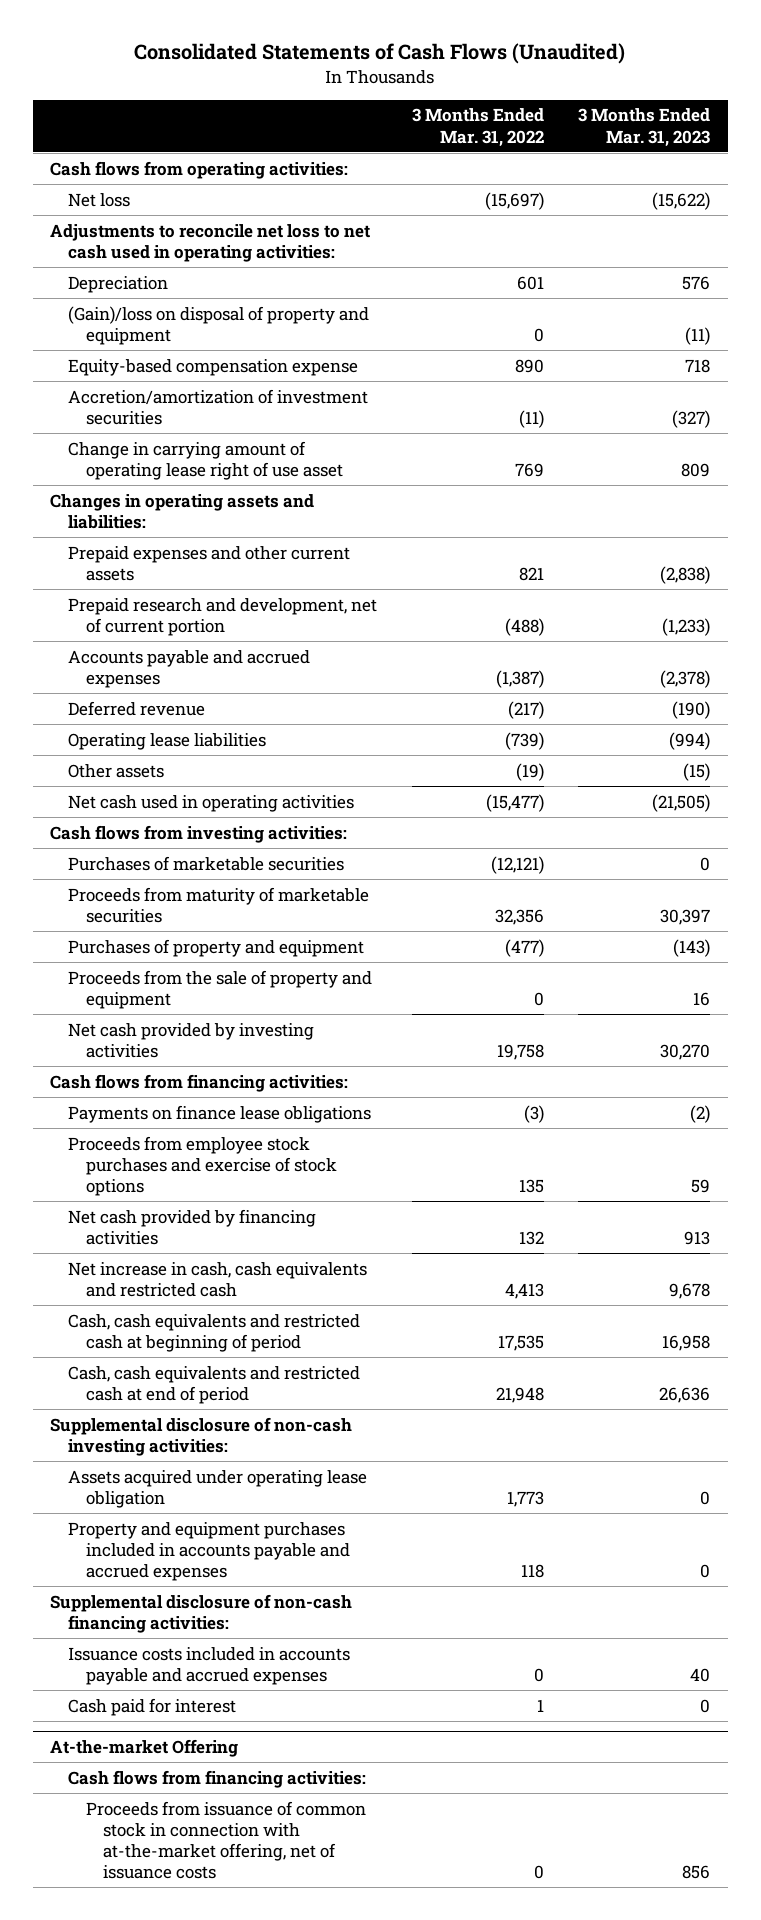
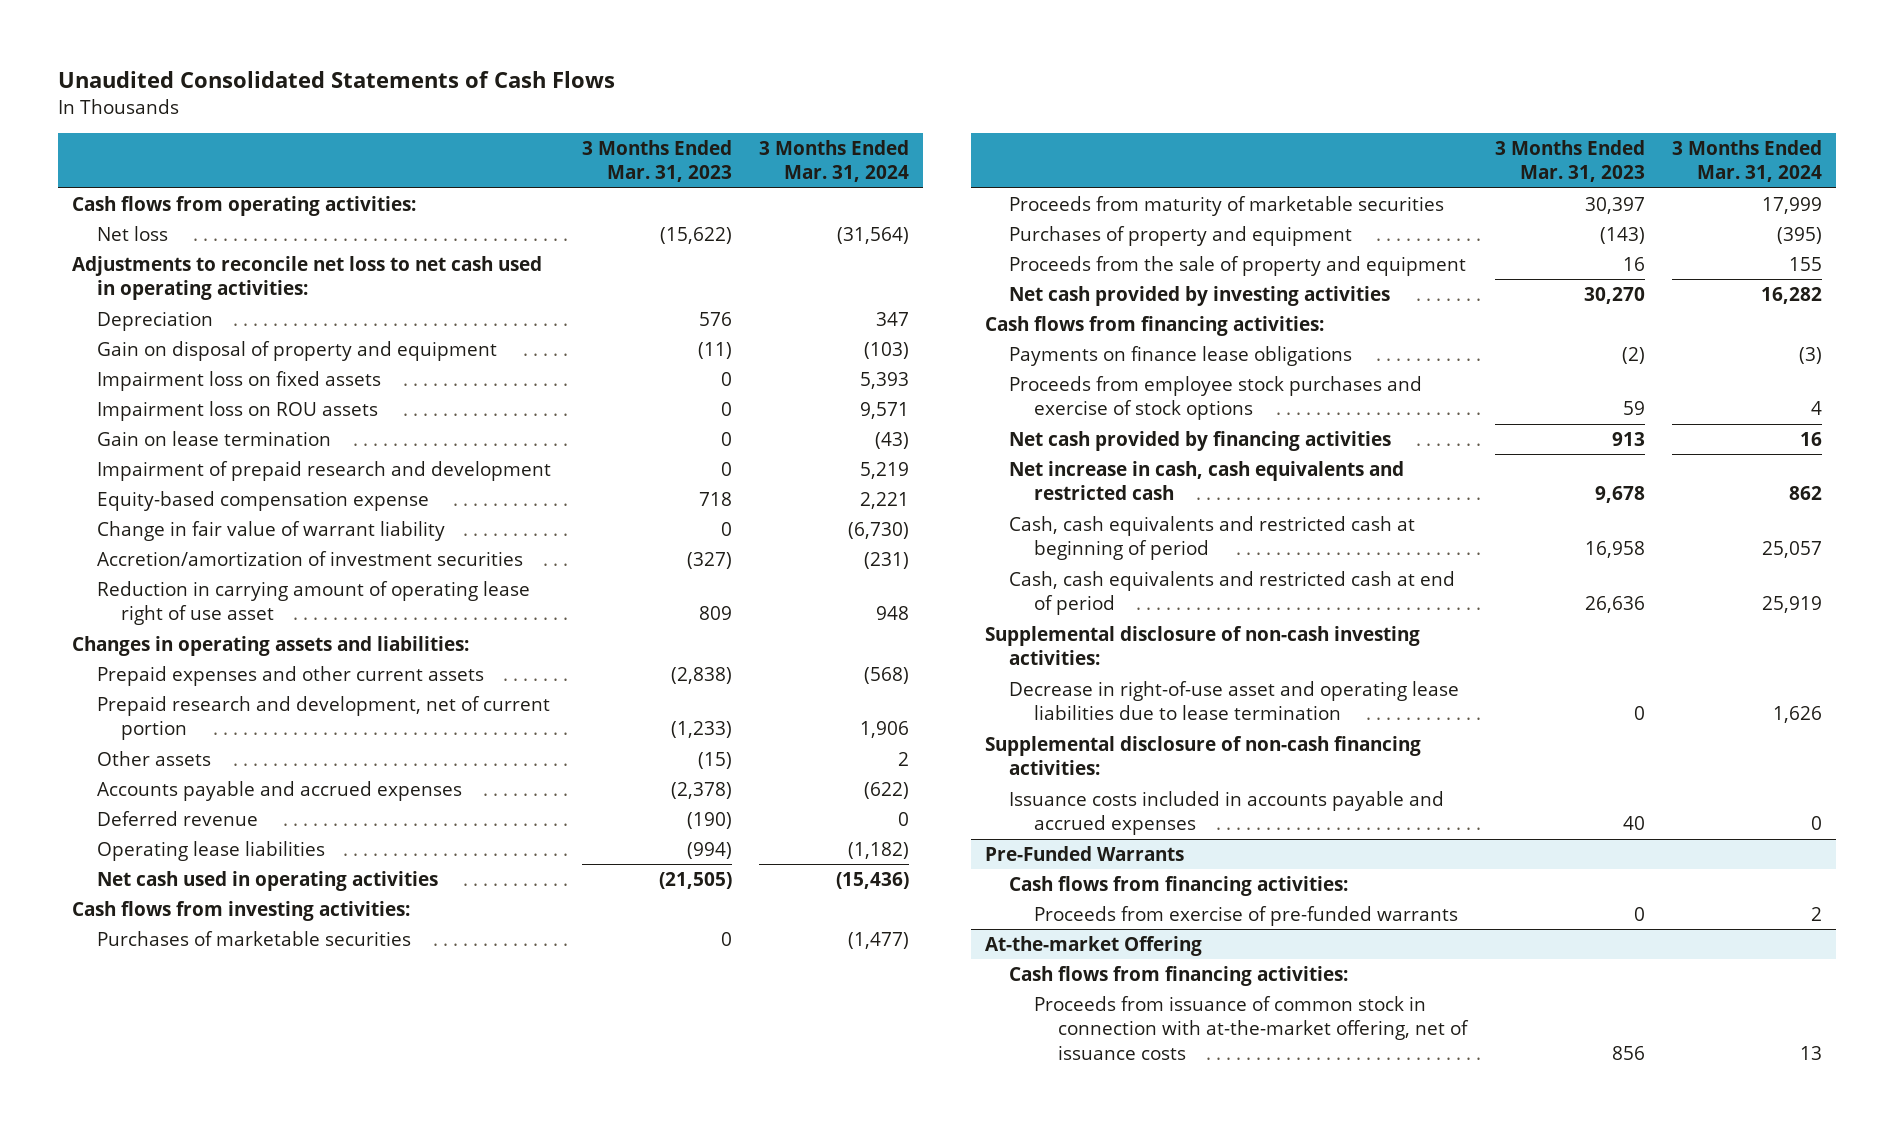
[134,43,626,65] Consolidated Statements of Cash Flows (Unaudited) -> [58,71,616,89] Unaudited Consolidated Statements of Cash Flows
[411,108,544,147] 3 Months Ended Mar. 31, 2022 -> none
none -> [759,140,910,183] 3 Months Ended Mar. 31, 2024
[67,305,369,345] (Gain)/loss on disposal of property and equipment -> [96,340,497,361] Gain on disposal of property and equipment
none -> [96,370,381,391] Impairment loss on fixed assets
none -> [96,400,378,421] Impairment loss on ROU assets
none -> [96,430,331,446] Gain on lease termination
none -> [96,460,551,481] Impairment of prepaid research and development
none -> [96,520,445,541] Change in fair value of warrant liability
[67,440,343,480] Change in carrying amount of operating lease right of use asset -> [96,580,530,626] Reduction in carrying amount of operating lease right of use asset
[67,763,164,778] Other assets -> [96,750,211,766] Other assets
[67,1469,367,1508] Assets acquired under operating lease obligation -> none
[67,1521,350,1581] Property and equipment purchases included in accounts payable and accrued expenses -> none
none -> [1009,680,1460,721] Decrease in right-of-use asset and operating lease liabilities due to lease termination
[67,1697,236,1716] Cash paid for interest -> none
none -> [984,845,1184,861] Pre-Funded Warrants
none -> [1009,875,1349,896] Cash flows from financing activities:
none -> [1033,905,1458,926] Proceeds from exercise of pre-funded warrants

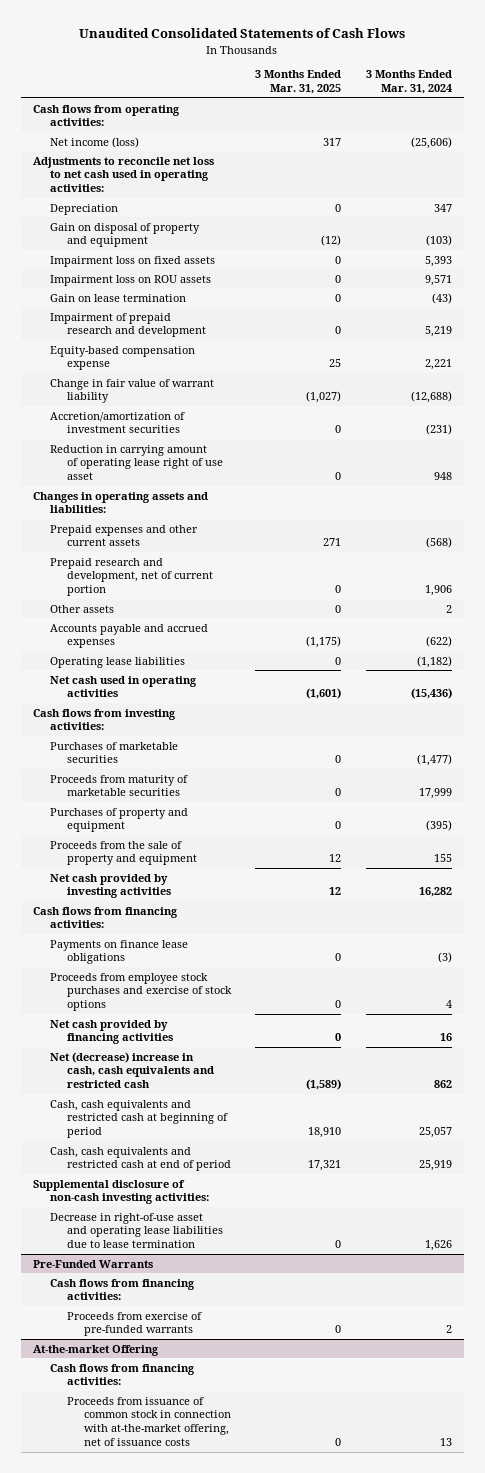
[582,140,733,183] 3 Months Ended Mar. 31, 2023 -> none
none -> [255,70,342,95] 3 Months Ended Mar. 31, 2025
[96,225,168,241] Net loss -> [50,136,140,148] Net income (loss)
[837,226,910,244] (31,564) -> [410,136,452,149] (25,606)
[848,521,910,539] (6,730) -> [410,391,452,404] (12,688)
[96,810,258,826] Deferred revenue -> none
[1009,460,1405,501] Net increase in cash, cash equivalents and restricted cash -> [50,1051,214,1089] Net (decrease) increase in cash, cash equivalents and restricted cash
[984,735,1421,776] Supplemental disclosure of non-cash financing activities: -> none
[1009,790,1445,836] Issuance costs included in accounts payable and accrued expenses -> none

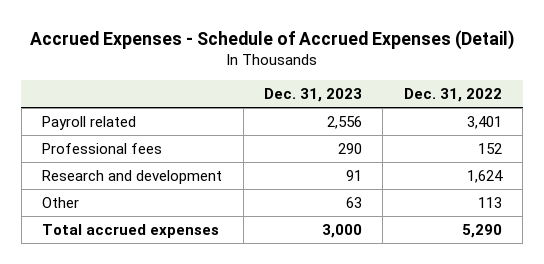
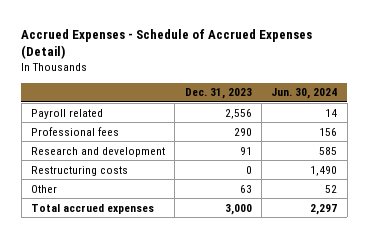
[403,87,502,102] Dec. 31, 2022 -> none
none -> [271,88,338,100] Jun. 30, 2024
none -> [30,165,128,176] Restructuring costs

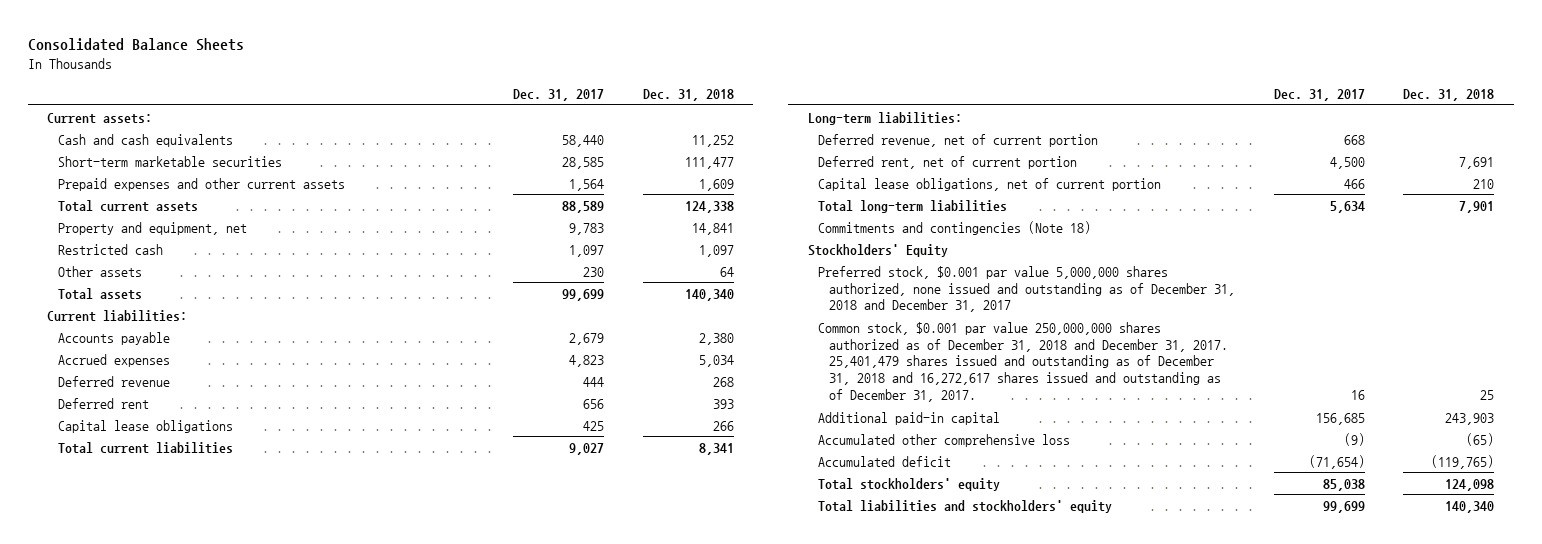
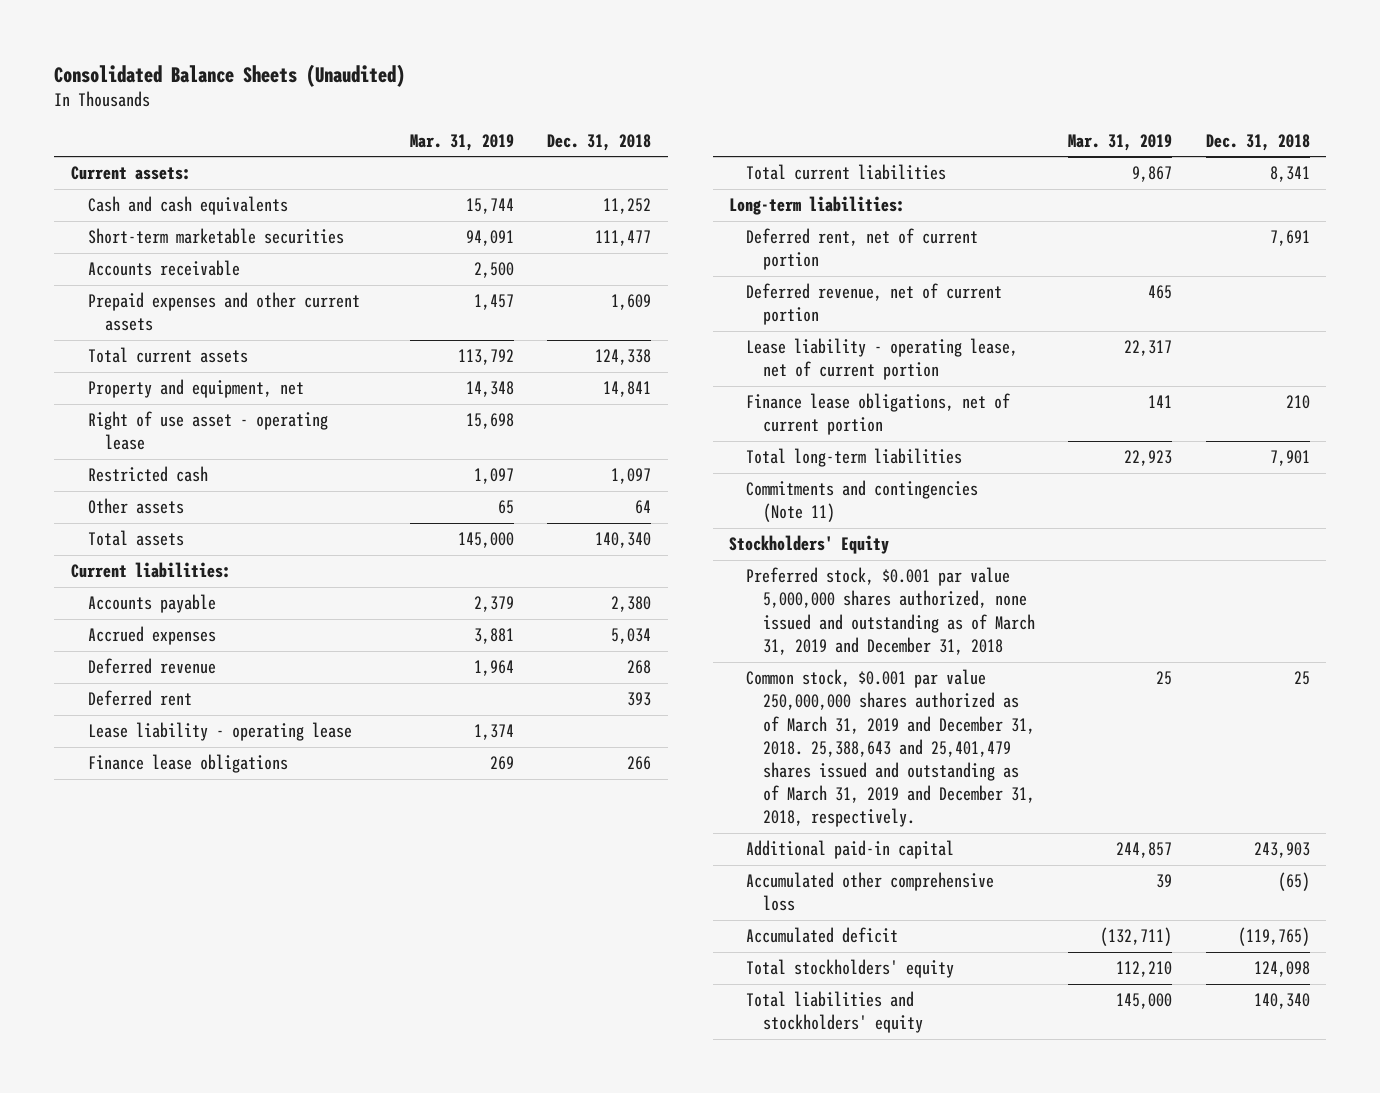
[27,38,244,52] Consolidated Balance Sheets -> [53,64,405,88] Consolidated Balance Sheets (Unaudited)
[512,89,604,102] Dec. 31, 2017 -> none
none -> [409,133,514,151] Mar. 31, 2019
none -> [87,260,240,277] Accounts receivable
none -> [87,411,328,451] Right of use asset - operating lease
none -> [87,722,352,742] Lease liability - operating lease
[57,419,233,433] Capital lease obligations -> [87,754,288,774] Finance lease obligations
[818,133,1099,147] Deferred revenue, net of current portion -> [746,283,1003,326] Deferred revenue, net of current portion
none -> [746,338,1019,381] Lease liability - operating lease, net of current portion
[818,177,1162,191] Capital lease obligations, net of current portion -> [746,393,1011,436] Finance lease obligations, net of current portion
[818,220,1092,235] Commitments and contingencies (Note 18) -> [746,480,979,523] Commitments and contingencies (Note 11)
[818,265,1235,313] Preferred stock, $0.001 par value 5,000,000 shares authorized, none issued and outstanding as of December 31, 2018 and December 31, 2017 -> [746,567,1036,655] Preferred stock, $0.001 par value 5,000,000 shares authorized, none issued and outstanding as of March 31, 2019 and December 31, 2018
[818,321,1228,402] Common stock, $0.001 par value 250,000,000 shares authorized as of December 31, 2018 and December 31, 2017. 25,401,479 shares issued and outstanding as of December 31, 2018 and 16,272,617 shares issued and outstanding as of December 31, 2017. -> [746,669,1036,828] Common stock, $0.001 par value 250,000,000 shares authorized as of March 31, 2019 and December 31, 2018. 25,388,643 and 25,401,479 shares issued and outstanding as of March 31, 2019 and December 31, 2018, respectively.

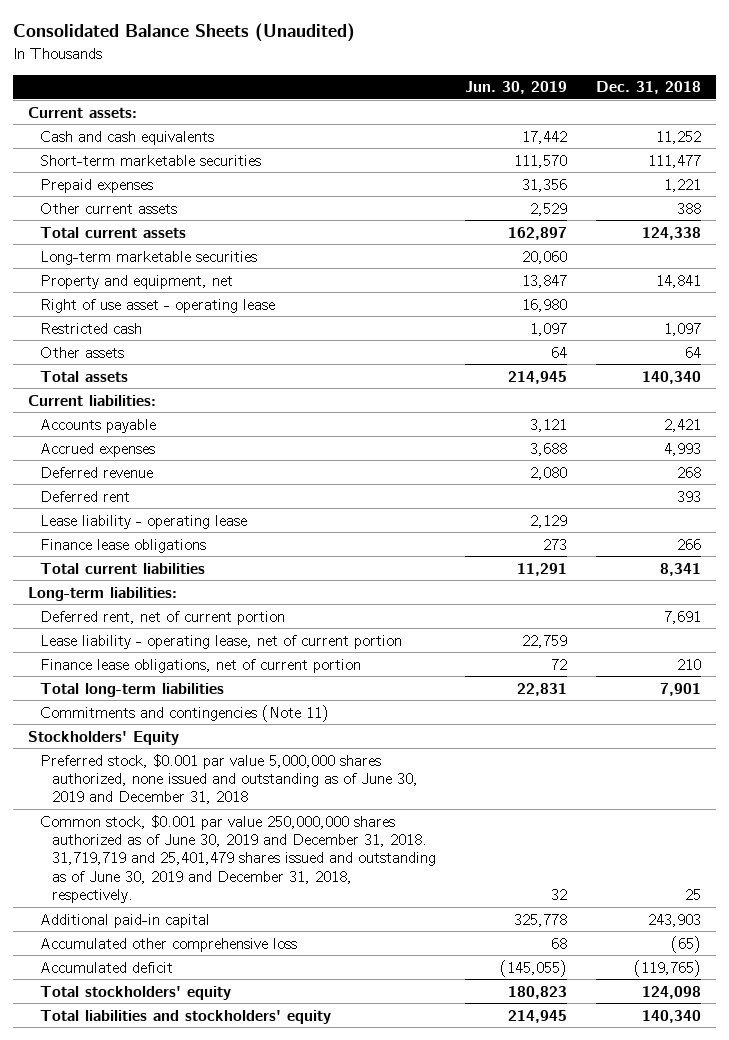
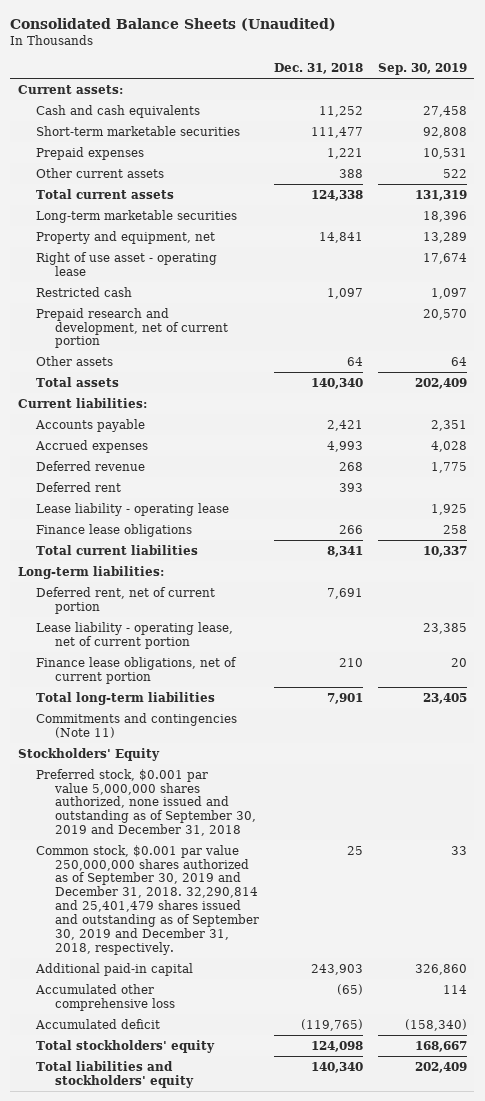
[465,81,568,95] Jun. 30, 2019 -> none
none -> [377,63,467,76] Sep. 30, 2019
none -> [36,307,228,349] Prepaid research and development, net of current portion
[39,753,419,805] Preferred stock, $0.001 par value 5,000,000 shares authorized, none issued and outstanding as of June 30, 2019 and December 31, 2018 -> [36,768,256,837] Preferred stock, $0.001 par value 5,000,000 shares authorized, none issued and outstanding as of September 30, 2019 and December 31, 2018
[39,814,437,903] Common stock, $0.001 par value 250,000,000 shares authorized as of June 30, 2019 and December 31, 2018. 31,719,719 and 25,401,479 shares issued and outstanding as of June 30, 2019 and December 31, 2018, respectively. -> [36,844,259,955] Common stock, $0.001 par value 250,000,000 shares authorized as of September 30, 2019 and December 31, 2018. 32,290,814 and 25,401,479 shares issued and outstanding as of September 30, 2019 and December 31, 2018, respectively.

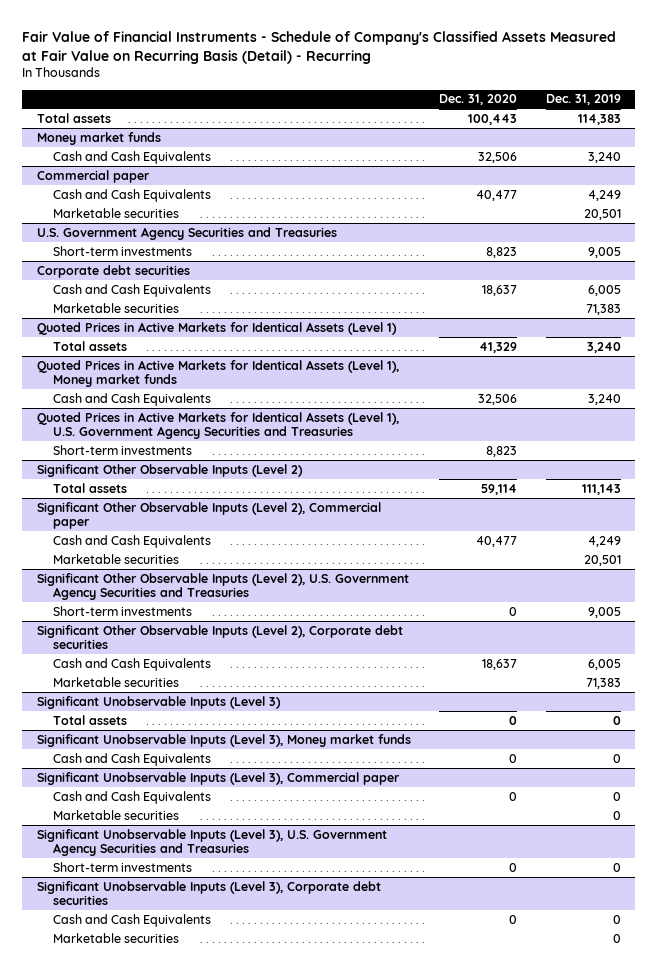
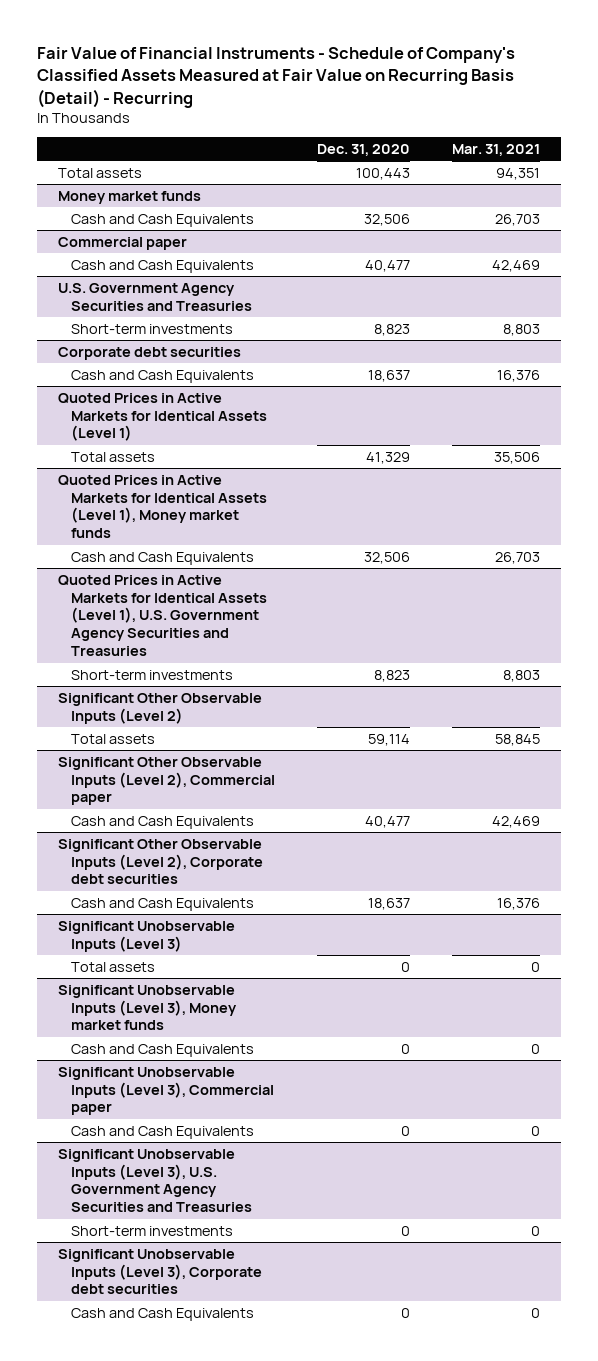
[546,94,622,106] Dec. 31, 2019 -> none
none -> [451,143,540,156] Mar. 31, 2021
[52,207,179,218] Marketable securities -> none
[52,302,179,313] Marketable securities -> none
[52,553,179,564] Marketable securities -> none
[36,572,409,601] Significant Other Observable Inputs (Level 2), U.S. Government Agency Securities and Treasuries -> none
[52,605,192,616] Short-term investments -> none
[52,676,179,687] Marketable securities -> none
[52,809,179,820] Marketable securities -> none
[52,932,179,943] Marketable securities -> none

